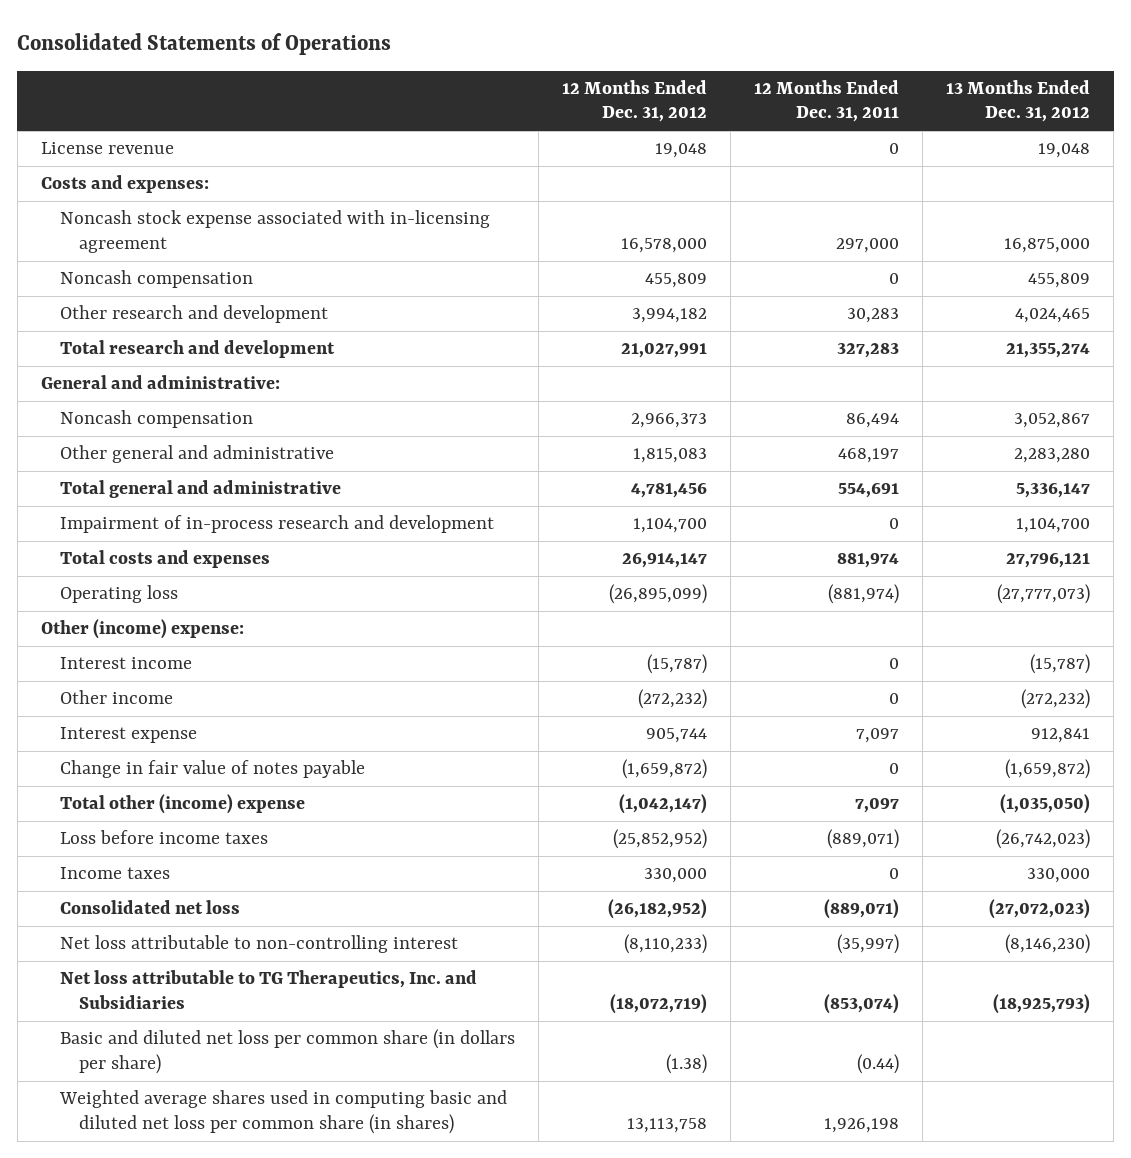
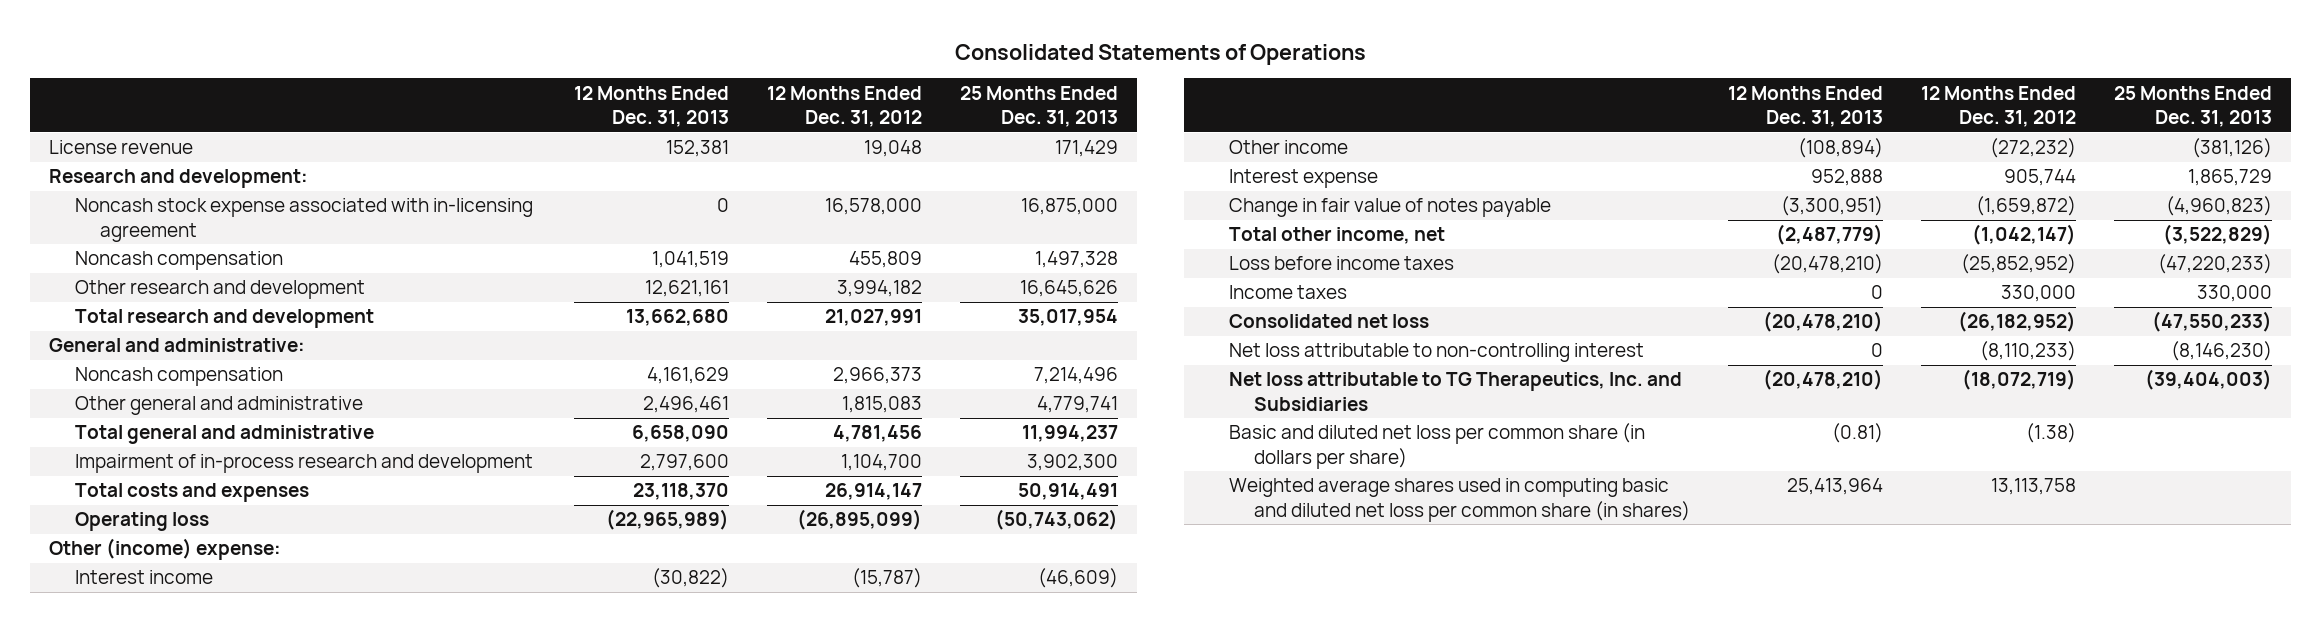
[754,80,900,123] 12 Months Ended Dec. 31, 2011 -> none
[946,80,1091,123] 13 Months Ended Dec. 31, 2012 -> none
none -> [573,85,729,128] 12 Months Ended Dec. 31, 2013
none -> [960,85,1119,128] 25 Months Ended Dec. 31, 2013
[40,175,209,194] Costs and expenses: -> none
none -> [49,169,309,189] Research and development:
[60,794,306,815] Total other (income) expense -> [1228,227,1445,245] Total other income, net

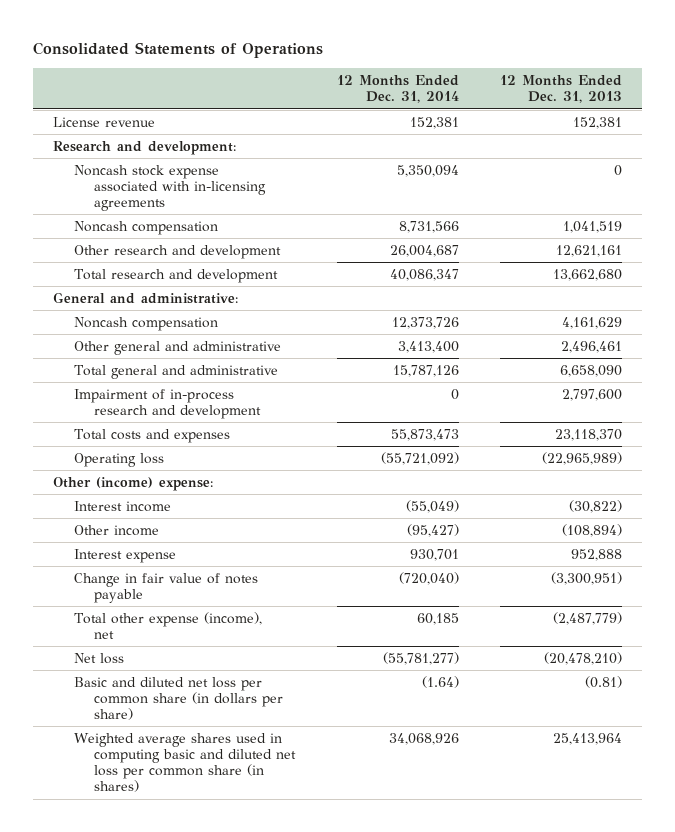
[767,85,923,128] 12 Months Ended Dec. 31, 2012 -> none
[960,85,1119,128] 25 Months Ended Dec. 31, 2013 -> none
none -> [336,75,459,104] 12 Months Ended Dec. 31, 2014
[74,198,533,242] Noncash stock expense associated with in-licensing agreement -> [73,164,267,212] Noncash stock expense associated with in-licensing agreements
[1228,256,1454,271] Loss before income taxes -> none
[1228,285,1347,300] Income taxes -> none
[1228,343,1644,363] Net loss attributable to non-controlling interest -> none
[1228,372,1682,411] Net loss attributable to TG Therapeutics, Inc. and Subsidiaries -> none
[1228,227,1445,245] Total other income, net -> [73,611,262,640] Total other expense (income), net
[1228,314,1429,329] Consolidated net loss -> [73,652,124,664] Net loss

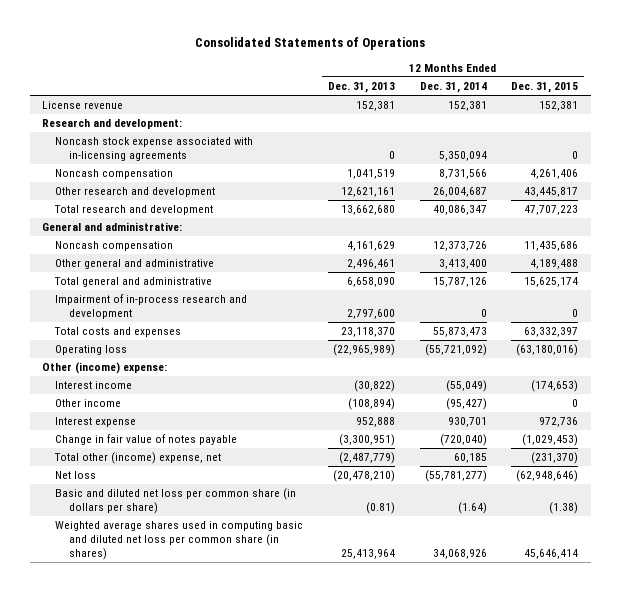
none -> [511,82,579,94] Dec. 31, 2015
[73,611,262,640] Total other expense (income), net -> [54,452,222,465] Total other (income) expense, net

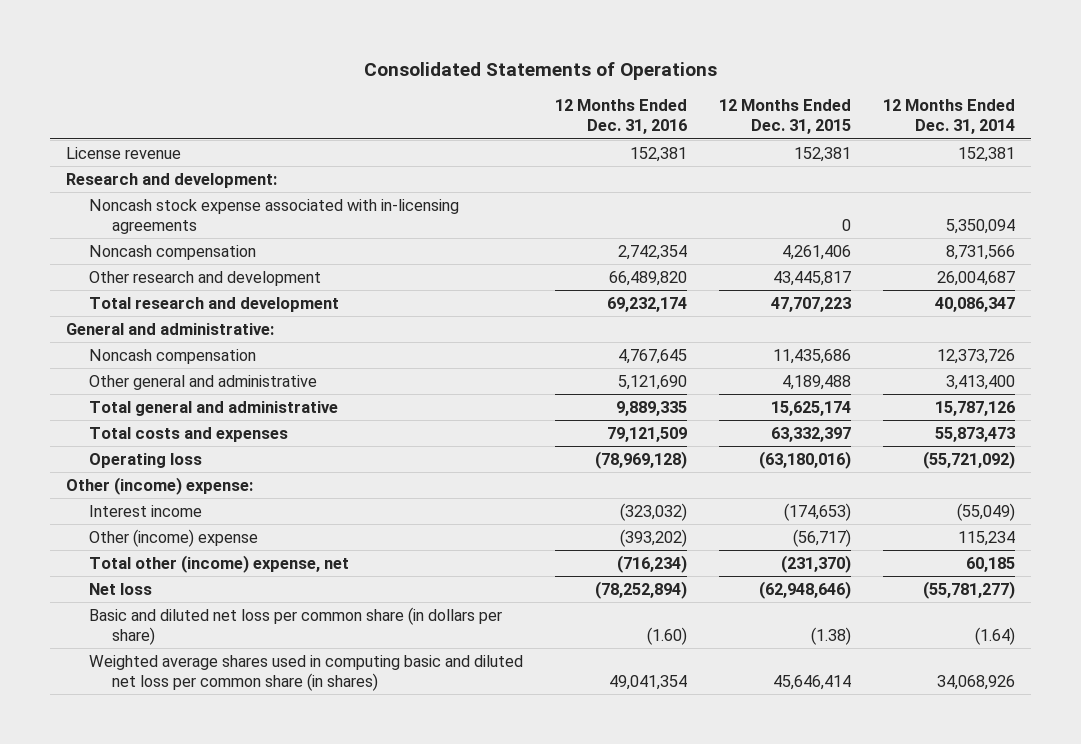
[327,82,395,94] Dec. 31, 2013 -> none
none -> [555,99,688,135] 12 Months Ended Dec. 31, 2016
[55,294,248,320] Impairment of in-process research and development -> none
[55,417,137,428] Interest expense -> none
[55,434,238,446] Change in fair value of notes payable -> none
[55,399,122,408] Other income -> [89,528,259,547] Other (income) expense
[445,398,487,411] (95,427) -> [957,530,1015,546] 115,234
[572,399,579,408] 0 -> [793,528,852,547] (56,717)

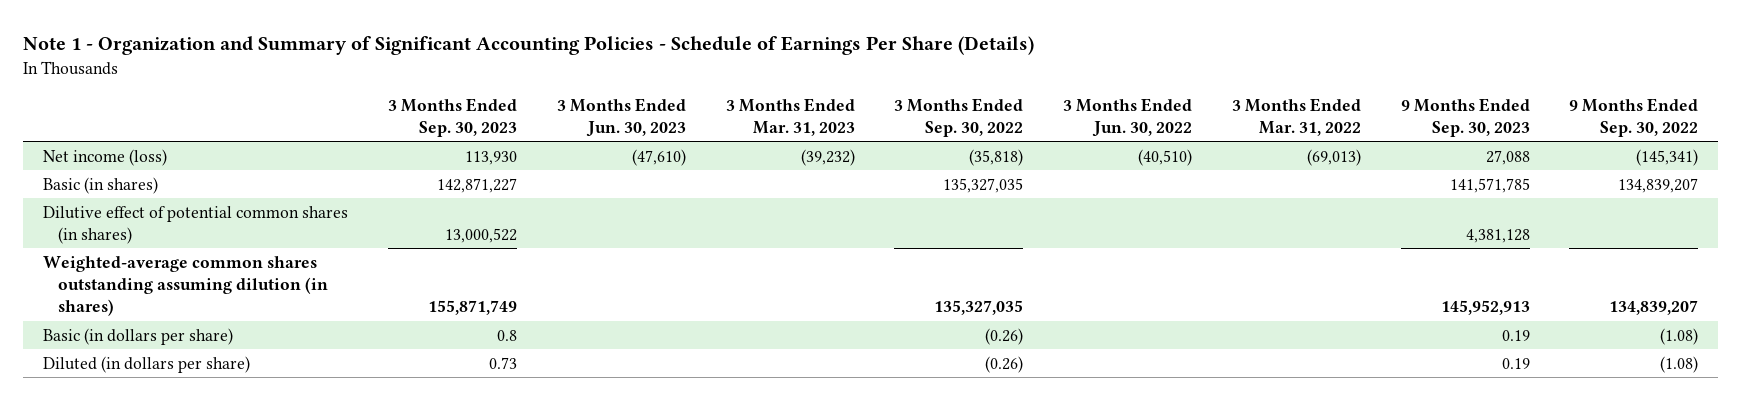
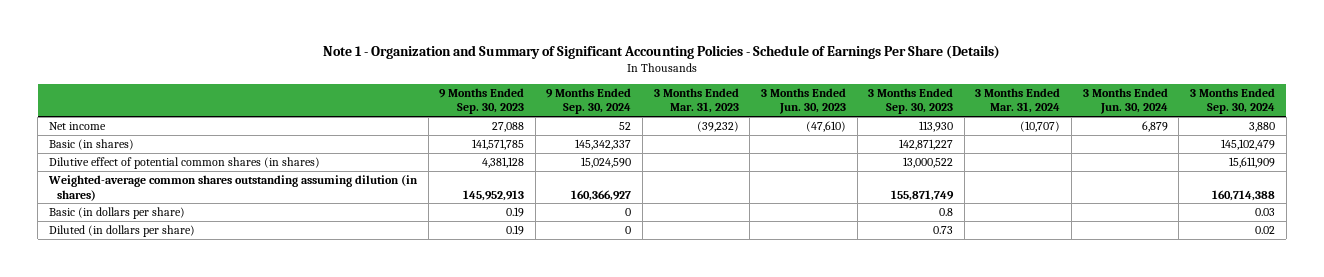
[894,97,1024,137] 3 Months Ended Sep. 30, 2022 -> none
[1063,97,1193,137] 3 Months Ended Jun. 30, 2022 -> none
[1231,97,1361,136] 3 Months Ended Mar. 31, 2022 -> none
[1569,97,1699,137] 9 Months Ended Sep. 30, 2022 -> none
none -> [546,87,632,115] 9 Months Ended Sep. 30, 2024
none -> [975,87,1061,114] 3 Months Ended Mar. 31, 2024
none -> [1082,87,1168,115] 3 Months Ended Jun. 30, 2024
none -> [1189,87,1275,115] 3 Months Ended Sep. 30, 2024
[43,148,168,166] Net income (loss) -> [48,121,106,130] Net income

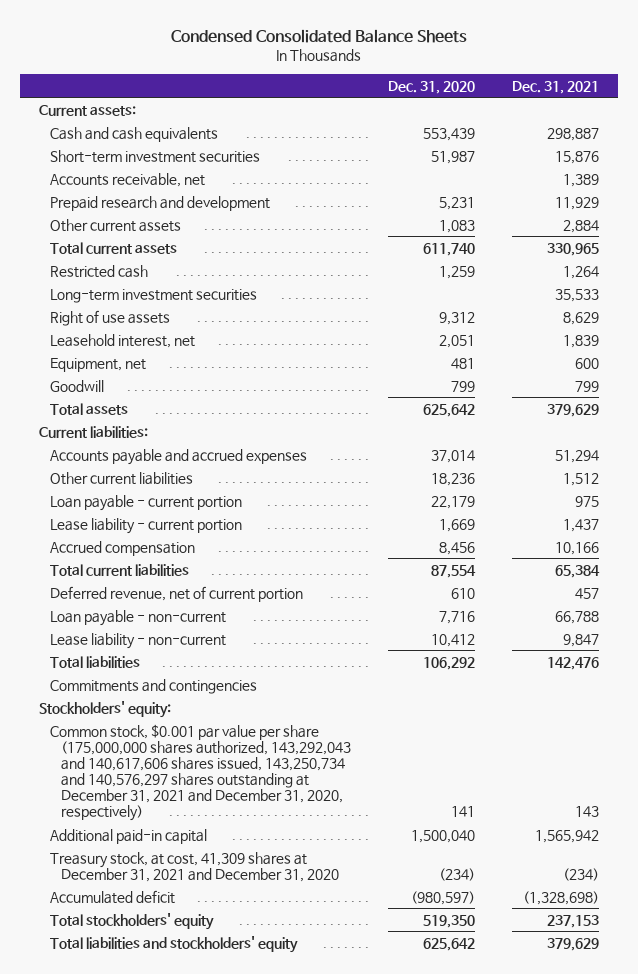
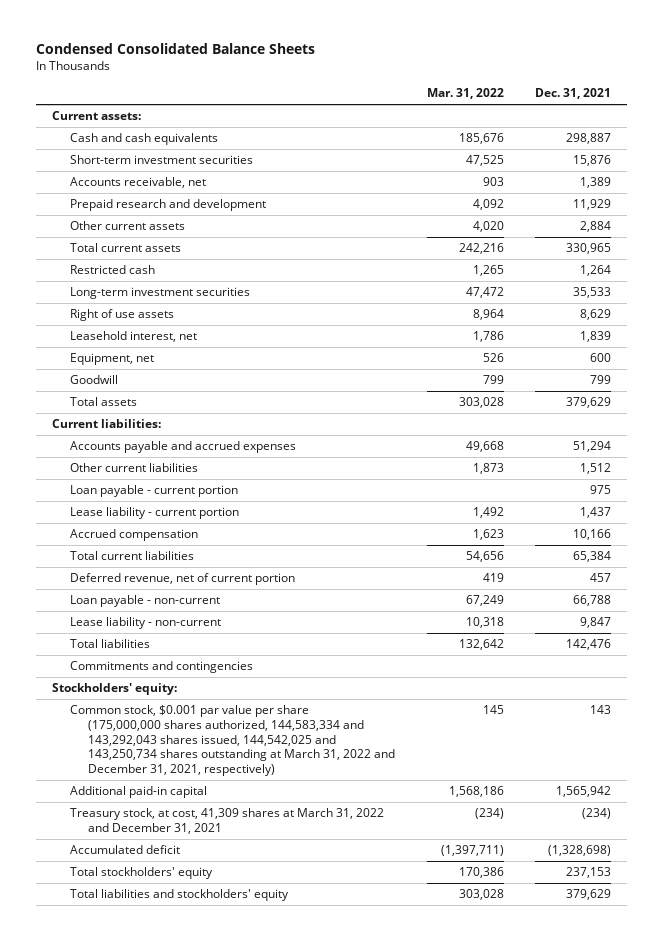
[387,80,475,94] Dec. 31, 2020 -> none
none -> [426,88,504,100] Mar. 31, 2022
[49,723,351,822] Common stock, $0.001 par value per share (175,000,000 shares authorized, 143,292,043 and 140,617,606 shares issued, 143,250,734 and 140,576,297 shares outstanding at December 31, 2021 and December 31, 2020, respectively) -> [69,705,395,776] Common stock, $0.001 par value per share (175,000,000 shares authorized, 144,583,334 and 143,292,043 shares issued, 144,542,025 and 143,250,734 shares outstanding at March 31, 2022 and December 31, 2021, respectively)
[49,851,339,882] Treasury stock, at cost, 41,309 shares at December 31, 2021 and December 31, 2020 -> [69,808,384,834] Treasury stock, at cost, 41,309 shares at March 31, 2022 and December 31, 2021

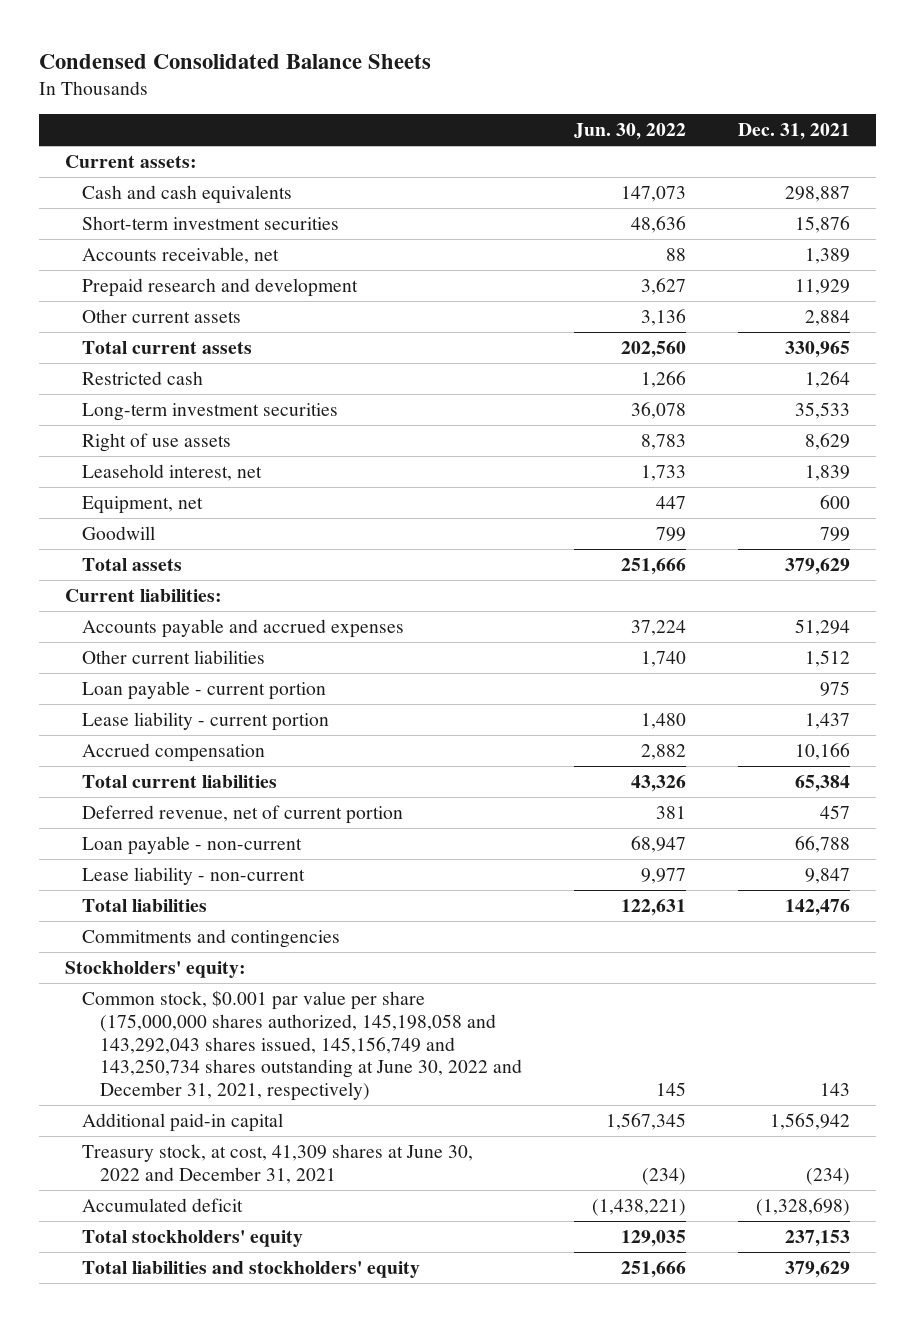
[426,88,504,100] Mar. 31, 2022 -> none
none -> [574,123,687,141] Jun. 30, 2022
[69,705,395,776] Common stock, $0.001 par value per share (175,000,000 shares authorized, 144,583,334 and 143,292,043 shares issued, 144,542,025 and 143,250,734 shares outstanding at March 31, 2022 and December 31, 2021, respectively) -> [82,989,522,1102] Common stock, $0.001 par value per share (175,000,000 shares authorized, 145,198,058 and 143,292,043 shares issued, 145,156,749 and 143,250,734 shares outstanding at June 30, 2022 and December 31, 2021, respectively)
[69,808,384,834] Treasury stock, at cost, 41,309 shares at March 31, 2022 and December 31, 2021 -> [82,1143,474,1184] Treasury stock, at cost, 41,309 shares at June 30, 2022 and December 31, 2021

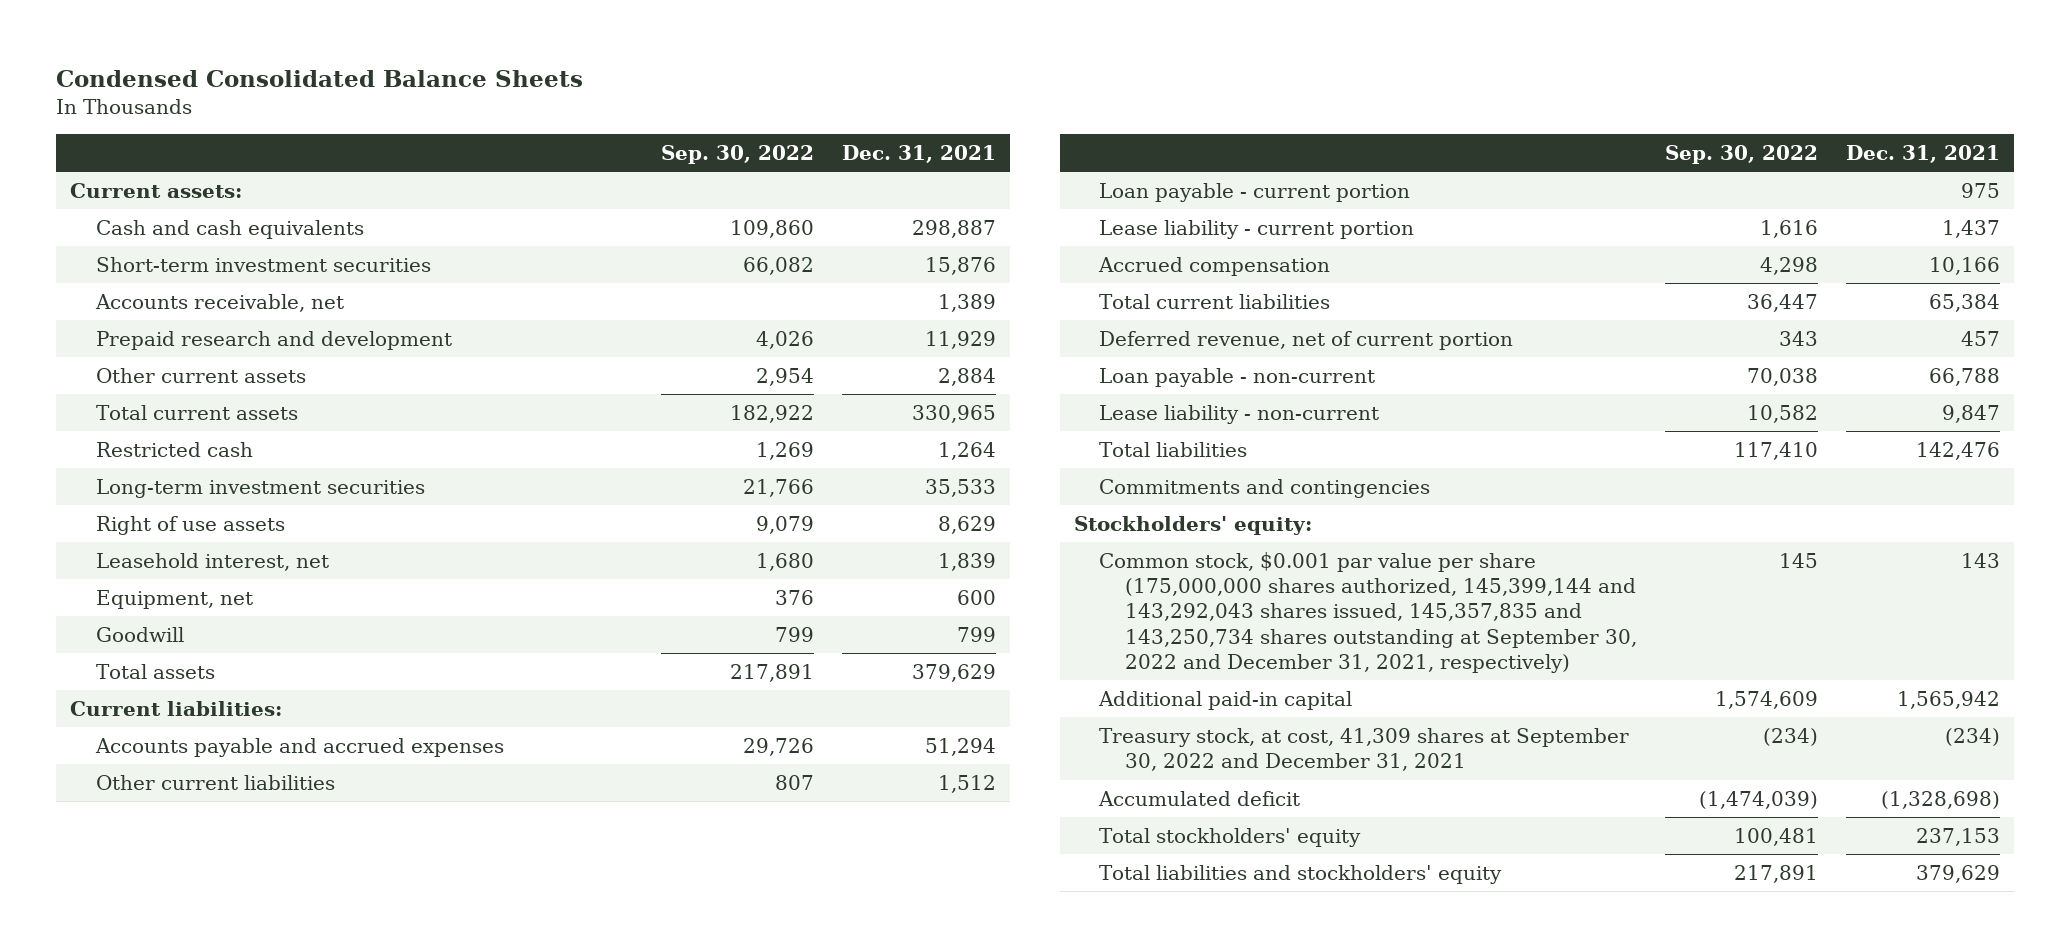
[574,123,687,141] Jun. 30, 2022 -> none
none -> [661,144,815,164] Sep. 30, 2022
[82,989,522,1102] Common stock, $0.001 par value per share (175,000,000 shares authorized, 145,198,058 and 143,292,043 shares issued, 145,156,749 and 143,250,734 shares outstanding at June 30, 2022 and December 31, 2021, respectively) -> [1099,551,1637,673] Common stock, $0.001 par value per share (175,000,000 shares authorized, 145,399,144 and 143,292,043 shares issued, 145,357,835 and 143,250,734 shares outstanding at September 30, 2022 and December 31, 2021, respectively)
[82,1143,474,1184] Treasury stock, at cost, 41,309 shares at June 30, 2022 and December 31, 2021 -> [1099,727,1630,772] Treasury stock, at cost, 41,309 shares at September 30, 2022 and December 31, 2021

